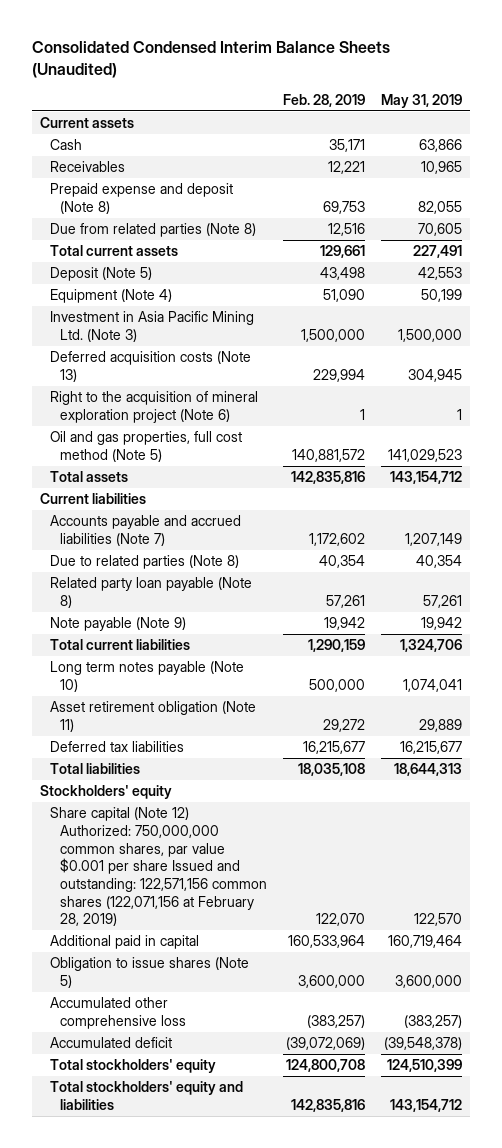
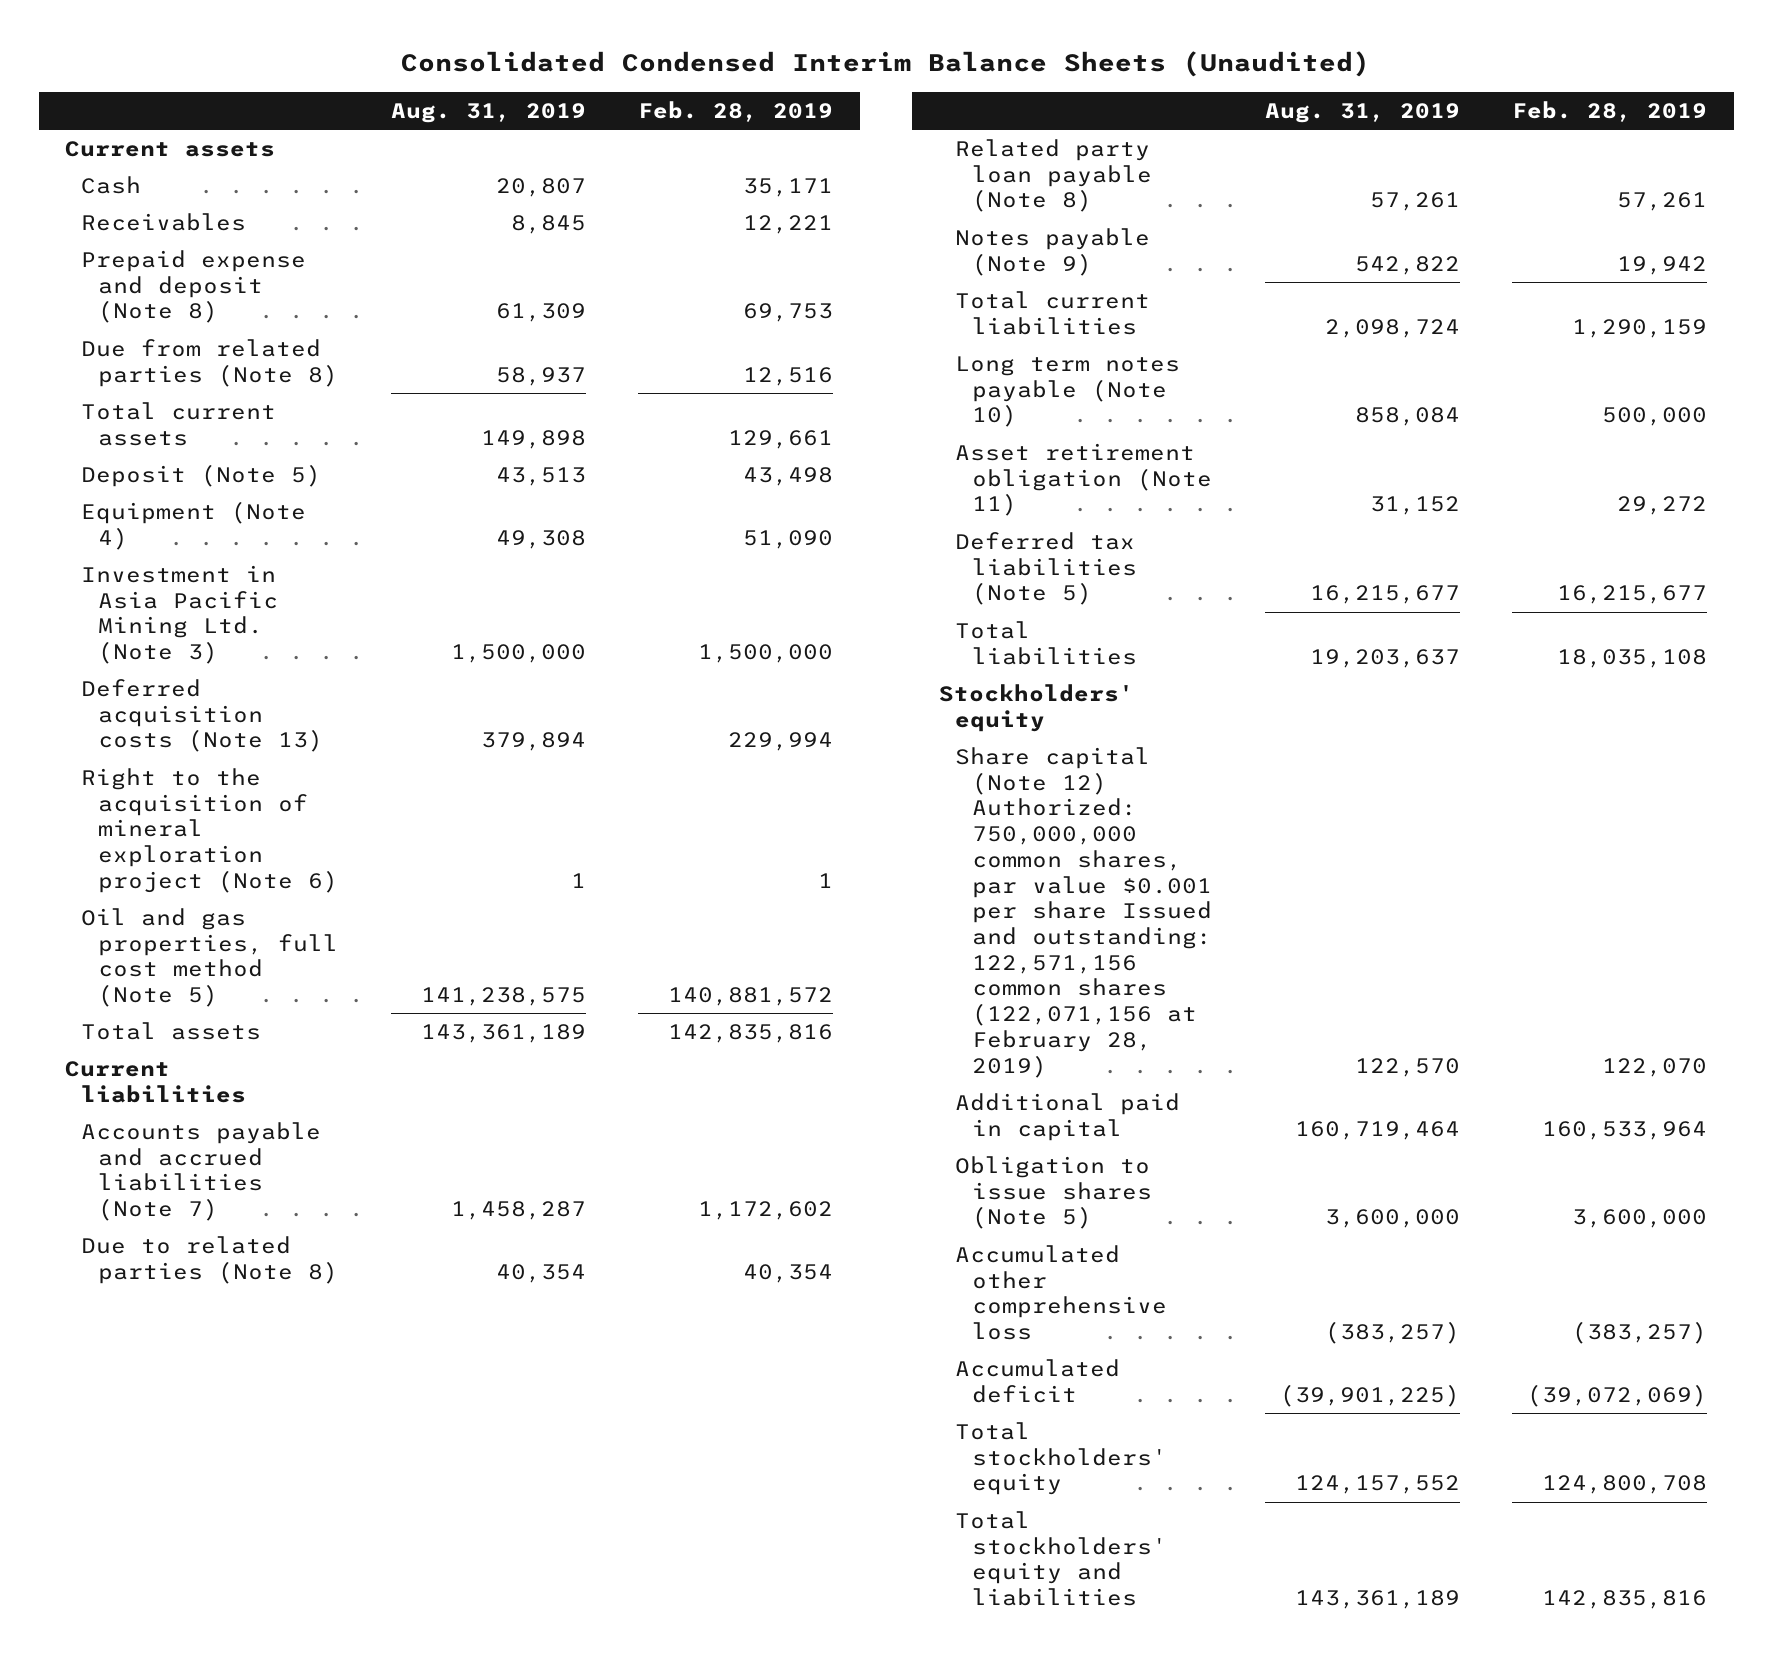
[381,93,463,108] May 31, 2019 -> none
none -> [390,103,586,124] Aug. 31, 2019
[49,617,186,632] Note payable (Note 9) -> [955,227,1151,276] Notes payable (Note 9)
[49,741,184,753] Deferred tax liabilities -> [955,531,1137,606] Deferred tax liabilities (Note 5)

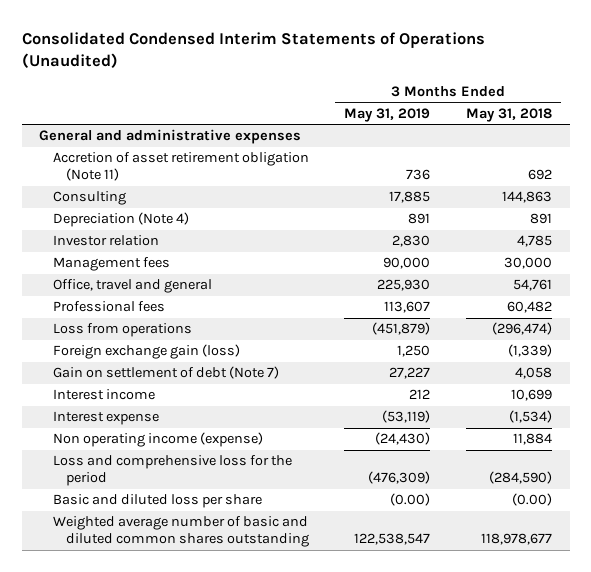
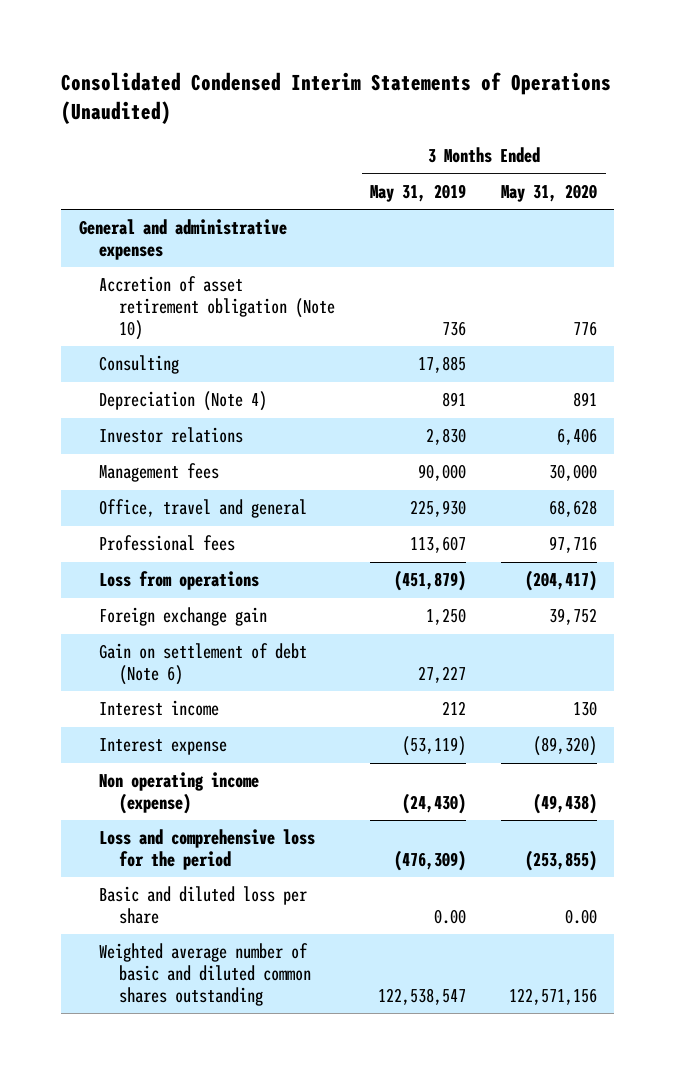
[465,107,552,122] May 31, 2018 -> none
none -> [500,183,597,202] May 31, 2020
[52,152,309,182] Accretion of asset retirement obligation (Note 11) -> [99,276,336,341] Accretion of asset retirement obligation (Note 10)
[52,235,159,247] Investor relation -> [99,427,244,444] Investor relations
[52,344,240,360] Foreign exchange gain (loss) -> [99,607,268,627] Foreign exchange gain
[52,366,279,380] Gain on settlement of debt (Note 7) -> [99,643,308,686] Gain on settlement of debt (Note 6)
[390,493,431,507] (0.00) -> [434,909,467,925] 0.00

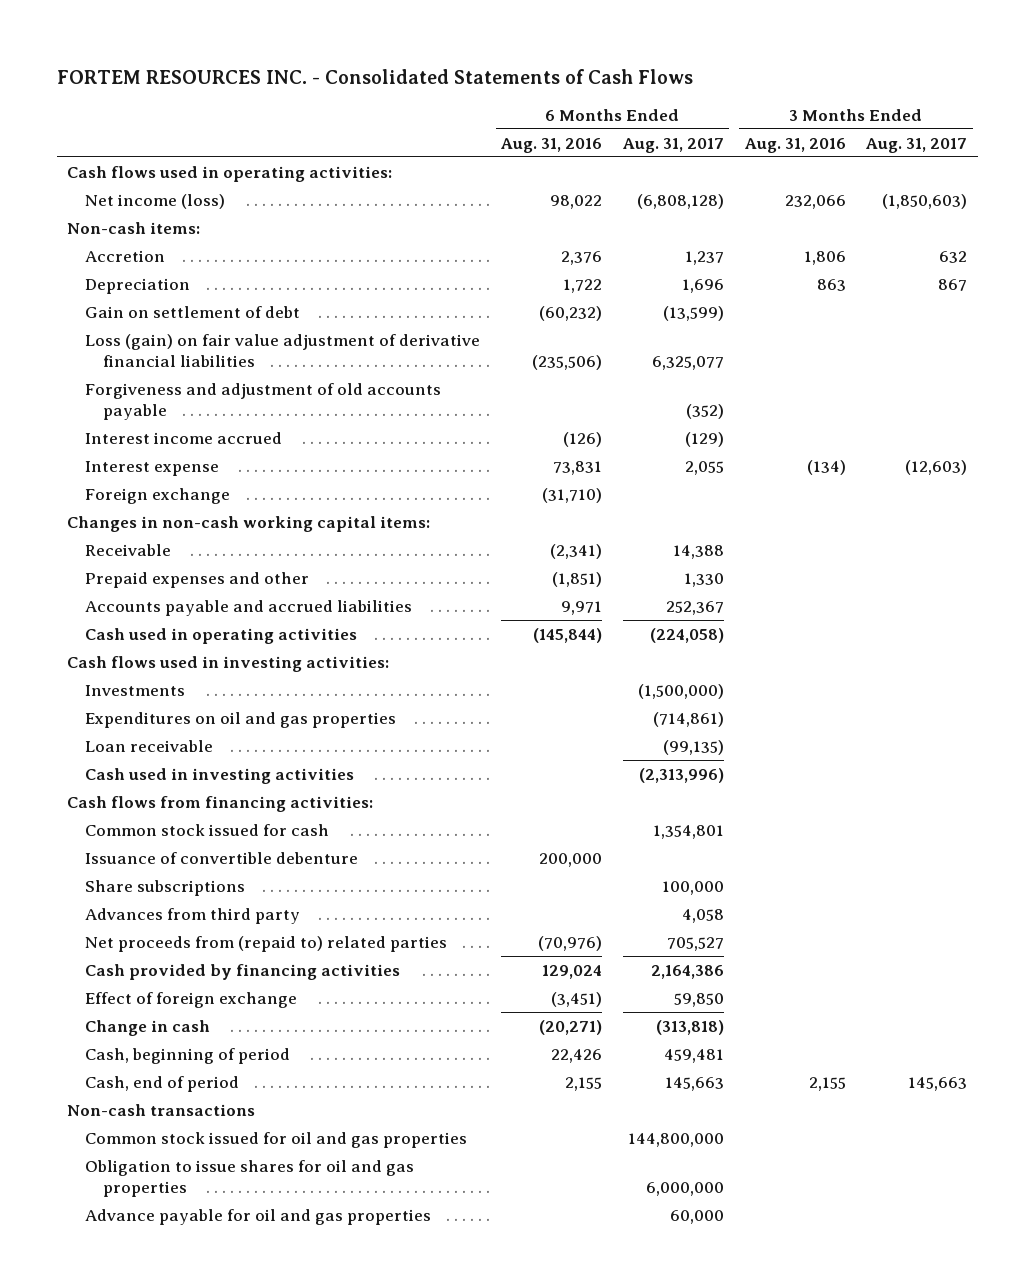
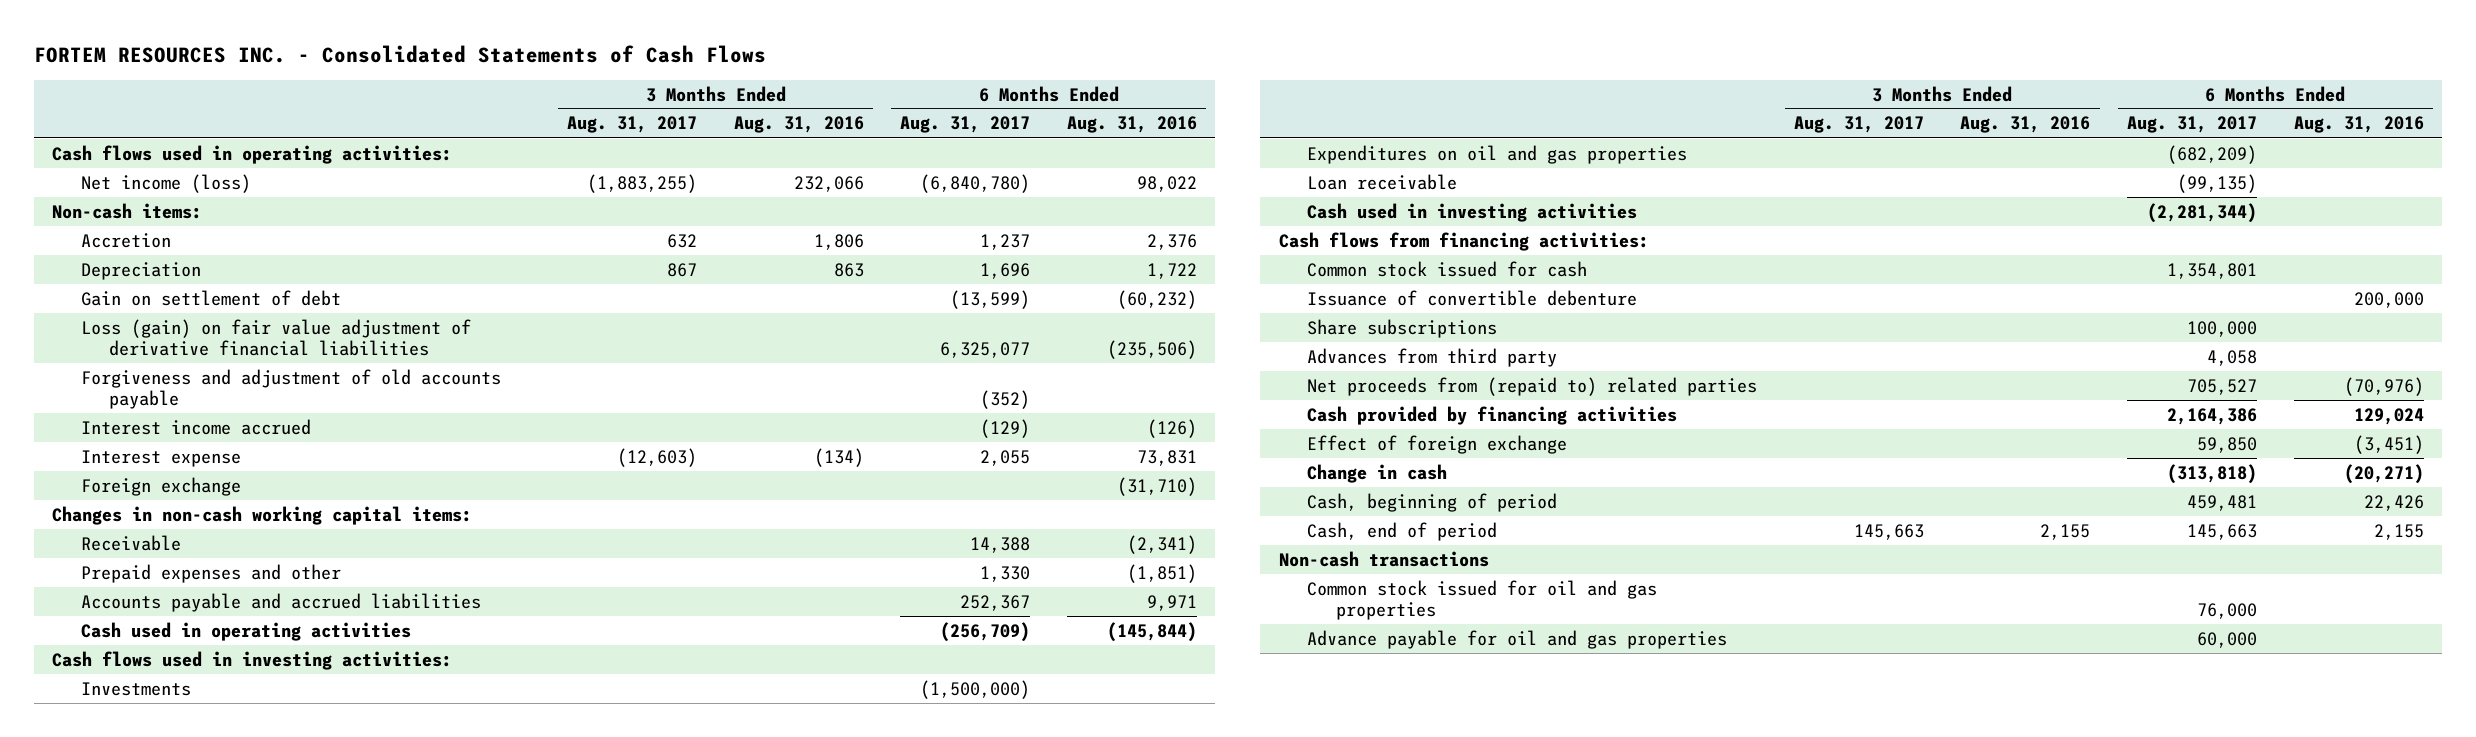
[636,193,724,209] (6,808,128) -> [920,173,1031,193] (6,840,780)
[882,193,968,209] (1,850,603) -> [587,173,698,193] (1,883,255)
[649,627,724,643] (224,058) -> [940,621,1031,642] (256,709)
[652,711,724,727] (714,861) -> [2167,144,2258,164] (682,209)
[638,767,724,783] (2,313,996) -> [2147,202,2258,223] (2,281,344)
[85,1159,415,1198] Obligation to issue shares for oil and gas properties -> none
[627,1132,724,1147] 144,800,000 -> [2197,602,2258,619] 76,000

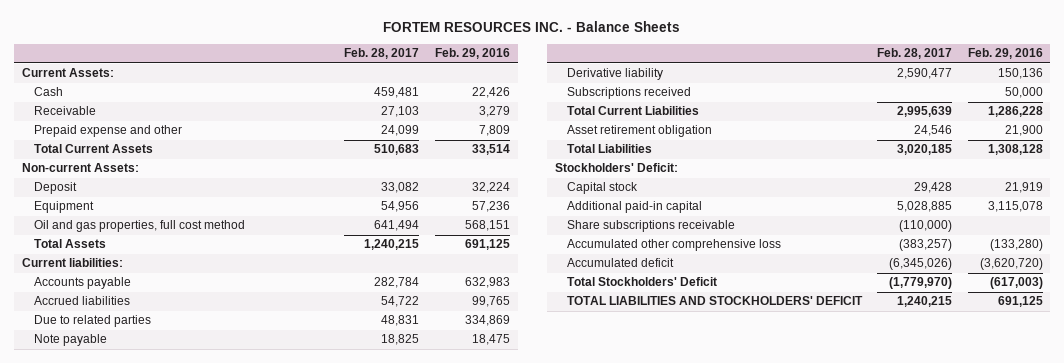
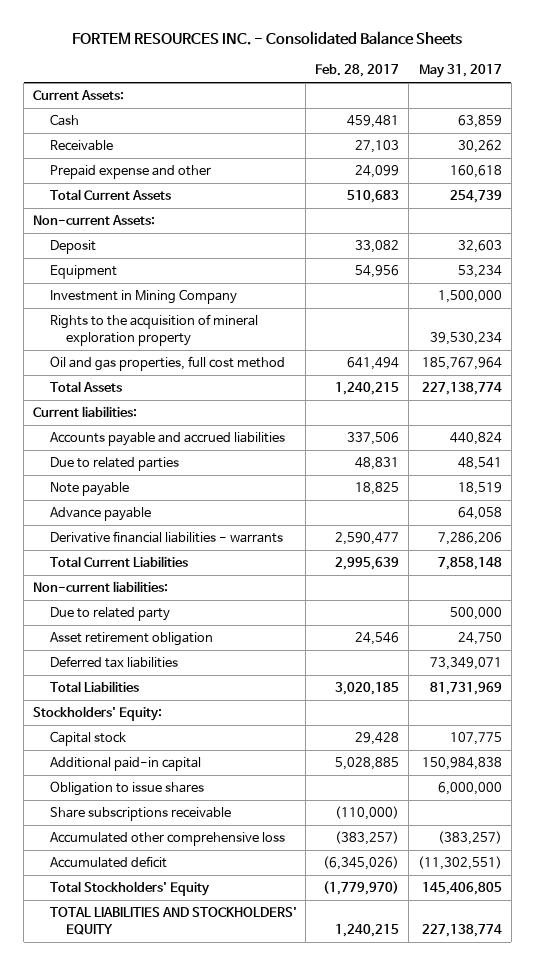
[383,21,681,33] FORTEM RESOURCES INC. - Balance Sheets -> [72,30,463,45] FORTEM RESOURCES INC. - Consolidated Balance Sheets
[434,48,510,60] Feb. 29, 2016 -> none
none -> [418,64,502,79] May 31, 2017
none -> [49,289,237,305] Investment in Mining Company
none -> [49,314,258,347] Rights to the acquisition of mineral exploration property
[33,277,131,290] Accounts payable -> none
[33,296,130,306] Accrued liabilities -> none
none -> [49,432,285,447] Accounts payable and accrued liabilities
[566,87,691,100] Subscriptions received -> none
none -> [49,507,151,522] Advance payable
[566,68,663,81] Derivative liability -> [49,531,283,544] Derivative financial liabilities - warrants
none -> [32,581,168,593] Non-current liabilities:
none -> [49,607,170,622] Due to related party
none -> [49,656,178,669] Deferred tax liabilities
[554,163,678,173] Stockholders' Deficit: -> [32,706,162,722] Stockholders' Equity:
none -> [49,781,204,797] Obligation to issue shares
[566,277,717,287] Total Stockholders' Deficit -> [49,881,210,897] Total Stockholders' Equity
[566,296,863,306] TOTAL LIABILITIES AND STOCKHOLDERS' DEFICIT -> [49,907,297,936] TOTAL LIABILITIES AND STOCKHOLDERS' EQUITY

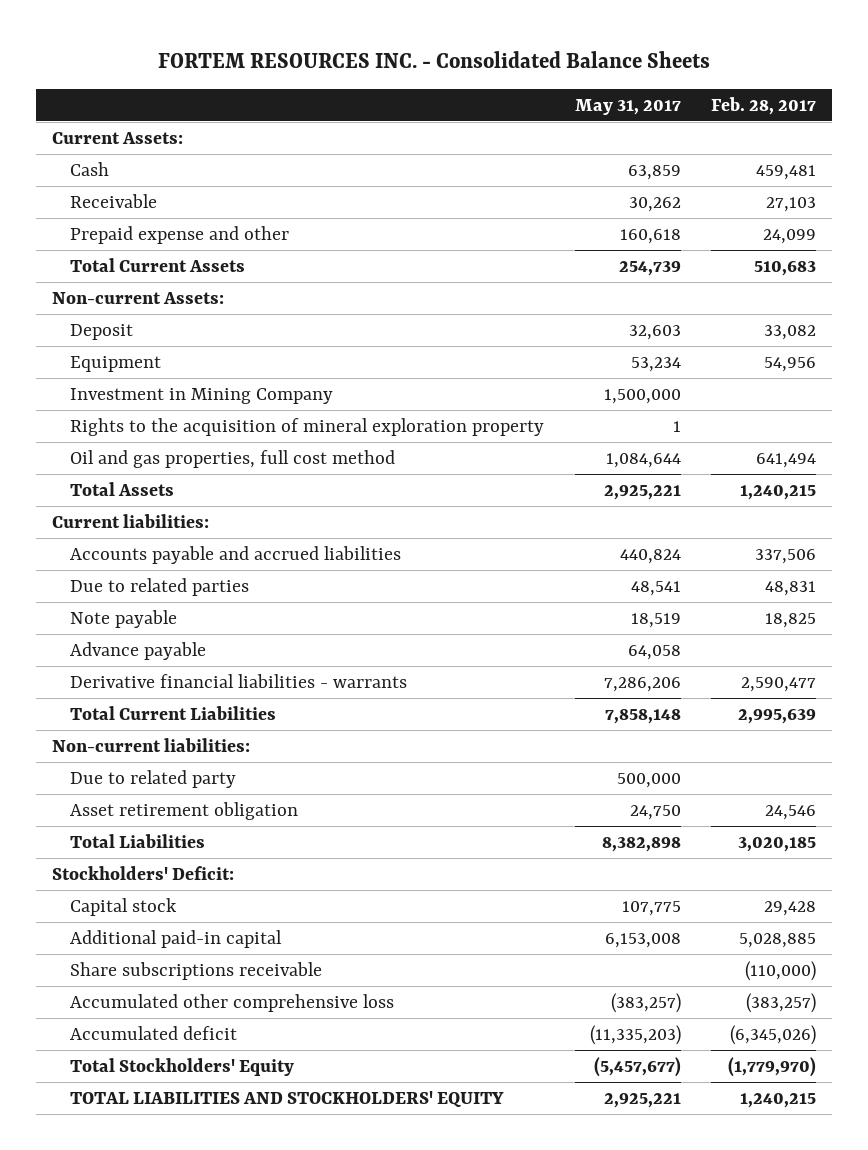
[429,332,502,346] 39,530,234 -> [672,420,681,432] 1
[421,357,502,371] 185,767,964 -> [605,452,681,468] 1,084,644
[421,382,502,396] 227,138,774 -> [603,484,681,500] 2,925,221
[49,656,178,669] Deferred tax liabilities -> none
[429,682,502,696] 81,731,969 -> [601,836,681,852] 8,382,898
[32,706,162,722] Stockholders' Equity: -> [51,865,234,880] Stockholders' Deficit:
[49,781,204,797] Obligation to issue shares -> none
[421,757,502,771] 150,984,838 -> [604,932,681,948] 6,153,008
[417,856,502,871] (11,302,551) -> [589,1024,681,1045] (11,335,203)
[421,882,502,896] 145,406,805 -> [593,1056,681,1077] (5,457,677)
[421,924,502,938] 227,138,774 -> [603,1092,681,1108] 2,925,221

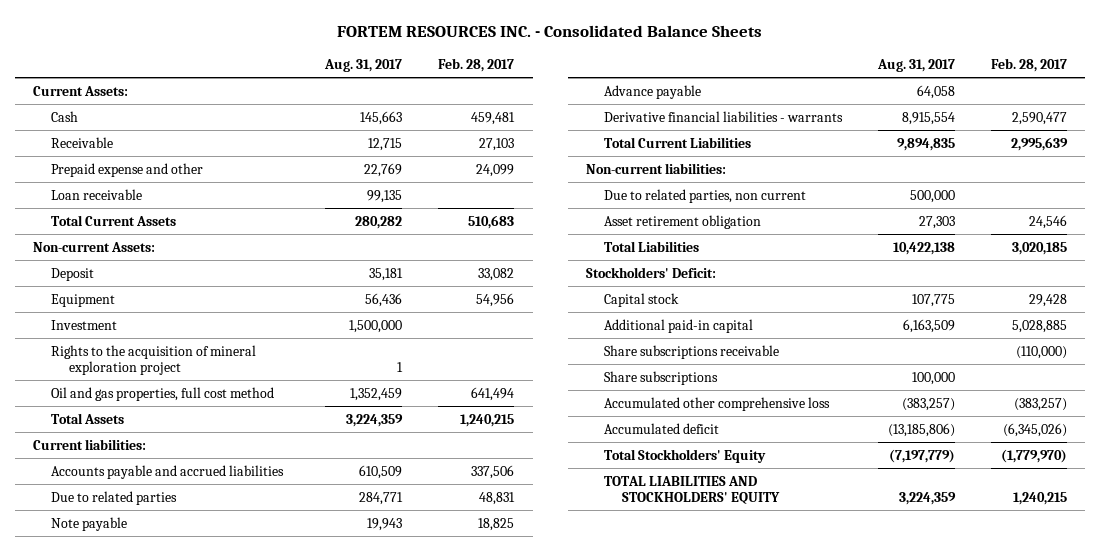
[574,98,681,115] May 31, 2017 -> none
none -> [324,58,403,72] Aug. 31, 2017
none -> [50,188,142,200] Loan receivable
[70,387,334,404] Investment in Mining Company -> none
none -> [50,319,117,330] Investment
[70,417,545,436] Rights to the acquisition of mineral exploration property -> [50,344,256,376] Rights to the acquisition of mineral exploration project
[70,769,237,788] Due to related party -> [603,188,806,203] Due to related parties, non current
none -> [603,370,718,385] Share subscriptions

